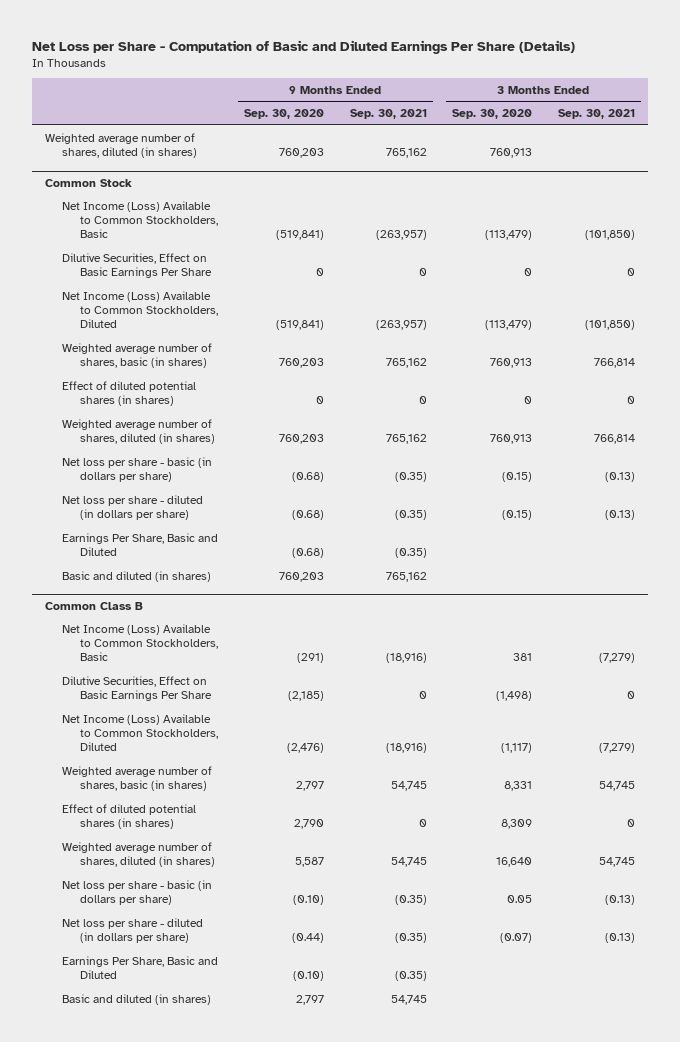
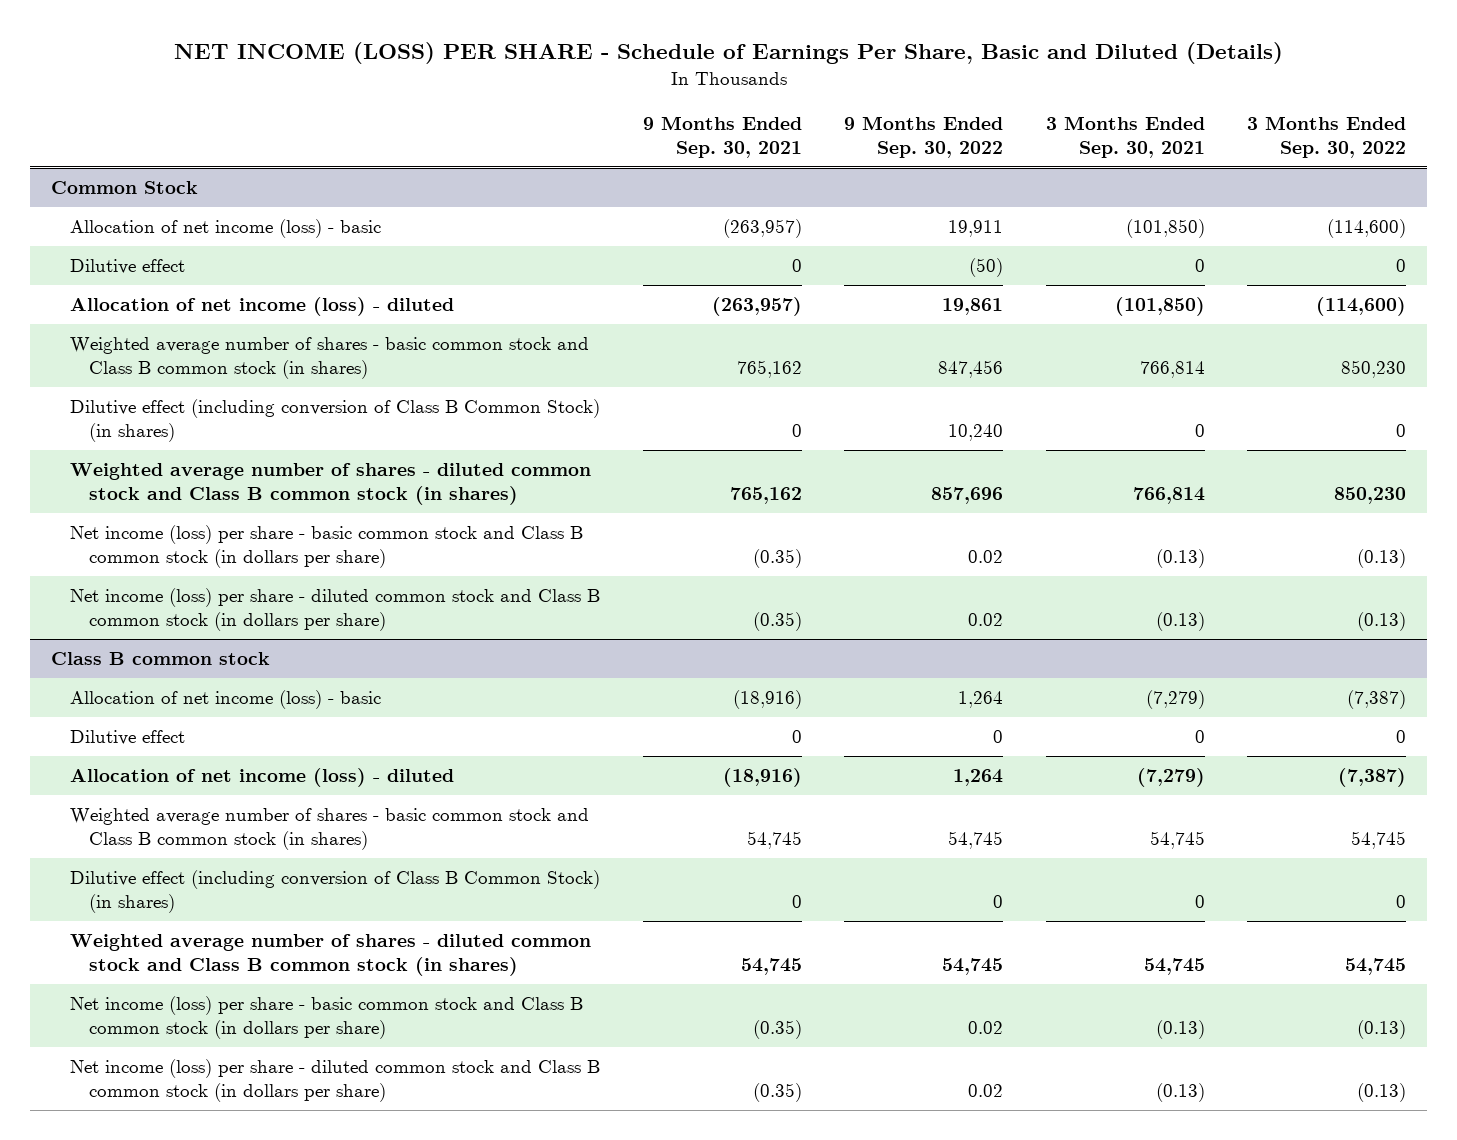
[32,39,576,54] Net Loss per Share - Computation of Basic and Diluted Earnings Per Share (Details) -> [173,42,1283,65] NET INCOME (LOSS) PER SHARE - Schedule of Earnings Per Share, Basic and Diluted (Details)
[244,109,325,120] Sep. 30, 2020 -> none
[452,109,533,120] Sep. 30, 2020 -> none
none -> [844,115,1004,158] 9 Months Ended Sep. 30, 2022
none -> [1247,115,1407,158] 3 Months Ended Sep. 30, 2022
[45,132,198,158] Weighted average number of shares, diluted (in shares) -> none
[62,532,219,556] Earnings Per Share, Basic and Diluted -> none
[62,570,212,582] Basic and diluted (in shares) -> none
[62,955,219,979] Earnings Per Share, Basic and Diluted -> none
[62,993,212,1005] Basic and diluted (in shares) -> none
[62,200,218,239] Net Income (Loss) Available to Common Stockholders, Basic -> [70,218,382,238] Allocation of net income (loss) - basic
[62,252,212,278] Dilutive Securities, Effect on Basic Earnings Per Share -> [70,258,186,274] Dilutive effect
[62,290,218,329] Net Income (Loss) Available to Common Stockholders, Diluted -> [70,296,455,316] Allocation of net income (loss) - diluted
[62,342,213,368] Weighted average number of shares, basic (in shares) -> [70,336,590,379] Weighted average number of shares - basic common stock and Class B common stock (in shares)
[62,380,197,406] Effect of diluted potential shares (in shares) -> [70,398,601,442] Dilutive effect (including conversion of Class B Common Stock) (in shares)
[62,418,215,444] Weighted average number of shares, diluted (in shares) -> [70,462,592,505] Weighted average number of shares - diluted common stock and Class B common stock (in shares)
[62,456,213,482] Net loss per share - basic (in dollars per share) -> [70,524,584,568] Net income (loss) per share - basic common stock and Class B common stock (in dollars per share)
[62,494,204,520] Net loss per share - diluted (in dollars per share) -> [70,587,601,631] Net income (loss) per share - diluted common stock and Class B common stock (in dollars per share)
[45,601,144,610] Common Class B -> [51,651,271,665] Class B common stock
[62,623,218,662] Net Income (Loss) Available to Common Stockholders, Basic -> [70,689,382,709] Allocation of net income (loss) - basic
[62,675,212,701] Dilutive Securities, Effect on Basic Earnings Per Share -> [70,729,186,745] Dilutive effect
[62,713,218,752] Net Income (Loss) Available to Common Stockholders, Diluted -> [70,767,455,787] Allocation of net income (loss) - diluted
[62,765,213,791] Weighted average number of shares, basic (in shares) -> [70,807,590,850] Weighted average number of shares - basic common stock and Class B common stock (in shares)
[62,803,197,829] Effect of diluted potential shares (in shares) -> [70,869,601,913] Dilutive effect (including conversion of Class B Common Stock) (in shares)
[62,841,215,867] Weighted average number of shares, diluted (in shares) -> [70,933,592,976] Weighted average number of shares - diluted common stock and Class B common stock (in shares)
[62,879,213,905] Net loss per share - basic (in dollars per share) -> [70,995,584,1039] Net income (loss) per share - basic common stock and Class B common stock (in dollars per share)
[62,917,204,943] Net loss per share - diluted (in dollars per share) -> [70,1058,601,1102] Net income (loss) per share - diluted common stock and Class B common stock (in dollars per share)

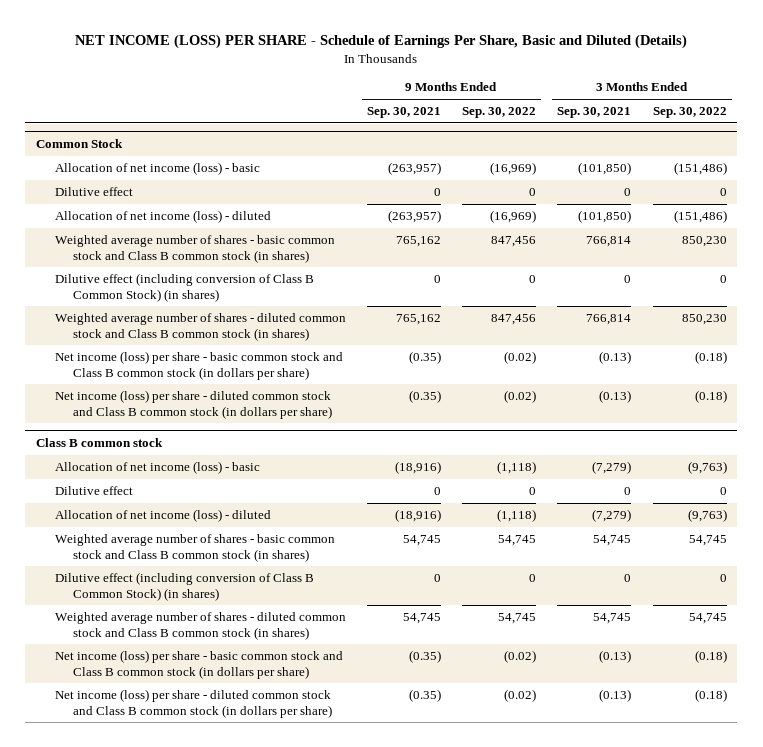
[948,219,1004,237] 19,911 -> [490,161,537,175] (16,969)
[1327,218,1407,238] (114,600) -> [673,161,727,175] (151,486)
[969,257,1004,277] (50) -> [529,187,537,196] 0
[942,297,1004,315] 19,861 -> [490,209,537,223] (16,969)
[1316,296,1407,316] (114,600) -> [673,209,727,223] (151,486)
[948,423,1004,441] 10,240 -> [529,274,537,283] 0
[931,486,1004,504] 857,696 -> [491,313,537,325] 847,456
[968,549,1004,563] 0.02 -> [504,350,537,364] (0.02)
[1357,548,1407,568] (0.13) -> [694,350,727,364] (0.18)
[968,612,1004,626] 0.02 -> [504,389,537,403] (0.02)
[1357,611,1407,631] (0.13) -> [694,389,727,403] (0.18)
[958,690,1004,708] 1,264 -> [497,460,537,474] (1,118)
[1347,689,1407,709] (7,387) -> [687,460,727,474] (9,763)
[953,768,1004,786] 1,264 -> [497,508,537,522] (1,118)
[1338,767,1407,787] (7,387) -> [687,508,727,522] (9,763)
[968,1020,1004,1034] 0.02 -> [504,649,537,663] (0.02)
[1357,1019,1407,1039] (0.13) -> [694,649,727,663] (0.18)
[968,1083,1004,1097] 0.02 -> [504,688,537,702] (0.02)
[1357,1082,1407,1102] (0.13) -> [694,688,727,702] (0.18)

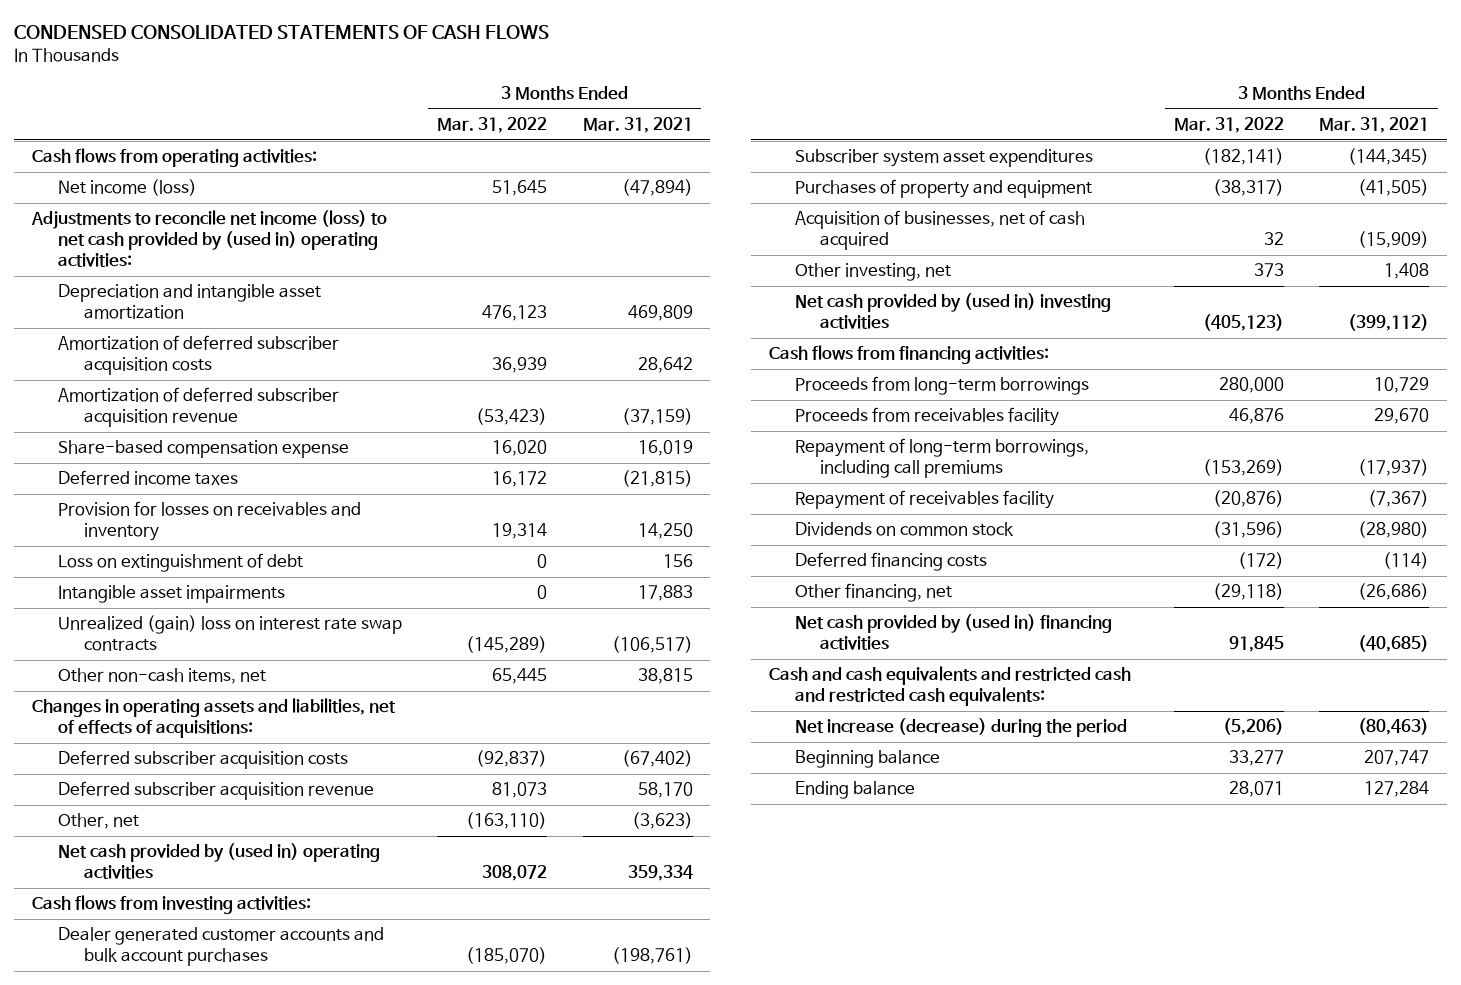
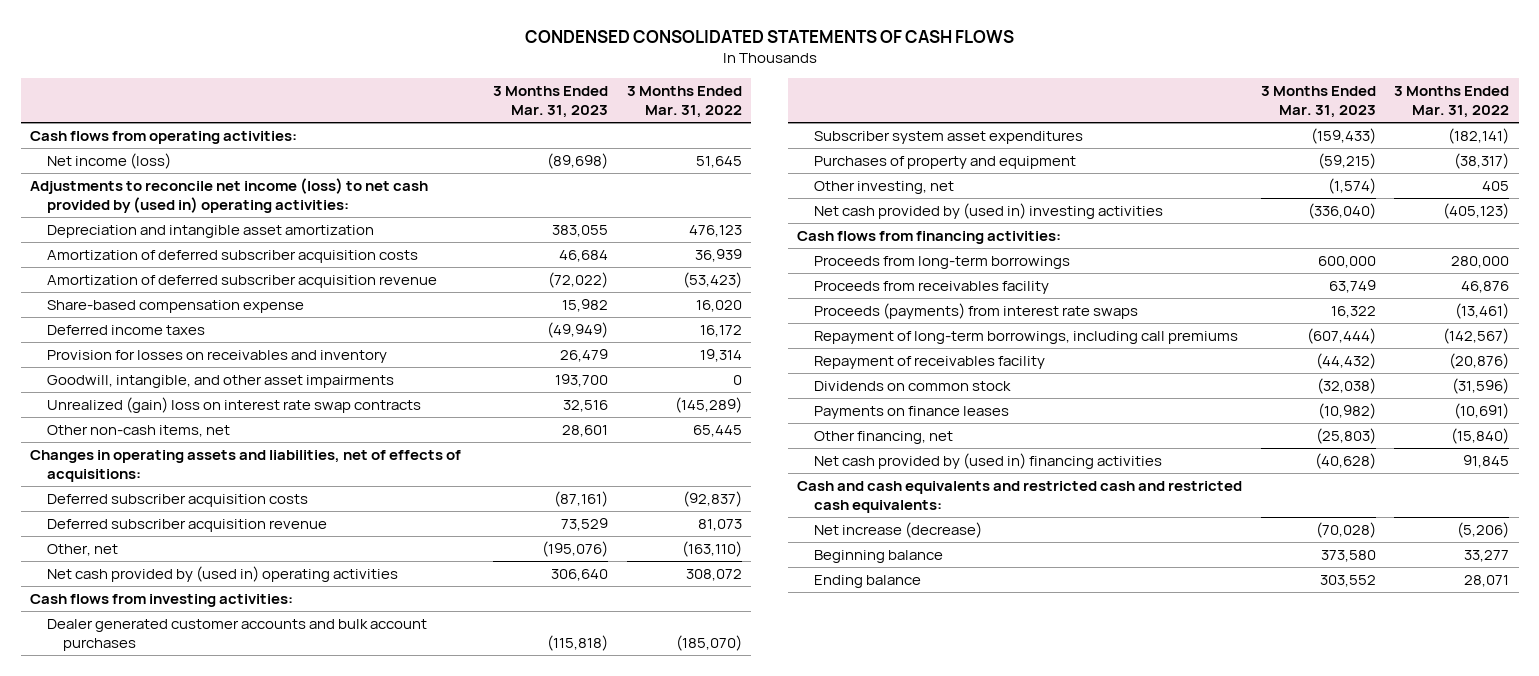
[582,117,693,134] Mar. 31, 2021 -> none
none -> [493,86,609,118] 3 Months Ended Mar. 31, 2023
[57,553,303,573] Loss on extinguishment of debt -> none
[57,585,285,604] Intangible asset impairments -> [46,375,394,389] Goodwill, intangible, and other asset impairments
[794,210,1085,251] Acquisition of businesses, net of cash acquired -> none
[1254,263,1285,278] 373 -> [1482,181,1510,192] 405
none -> [814,303,1139,320] Proceeds (payments) from interest rate swaps
[1203,459,1285,477] (153,269) -> [1443,328,1510,345] (142,567)
[794,552,987,572] Deferred financing costs -> none
none -> [814,406,1010,420] Payments on finance leases
[1213,583,1285,601] (29,118) -> [1451,428,1510,445] (15,840)
[794,718,1127,738] Net increase (decrease) during the period -> [814,522,983,539] Net increase (decrease)

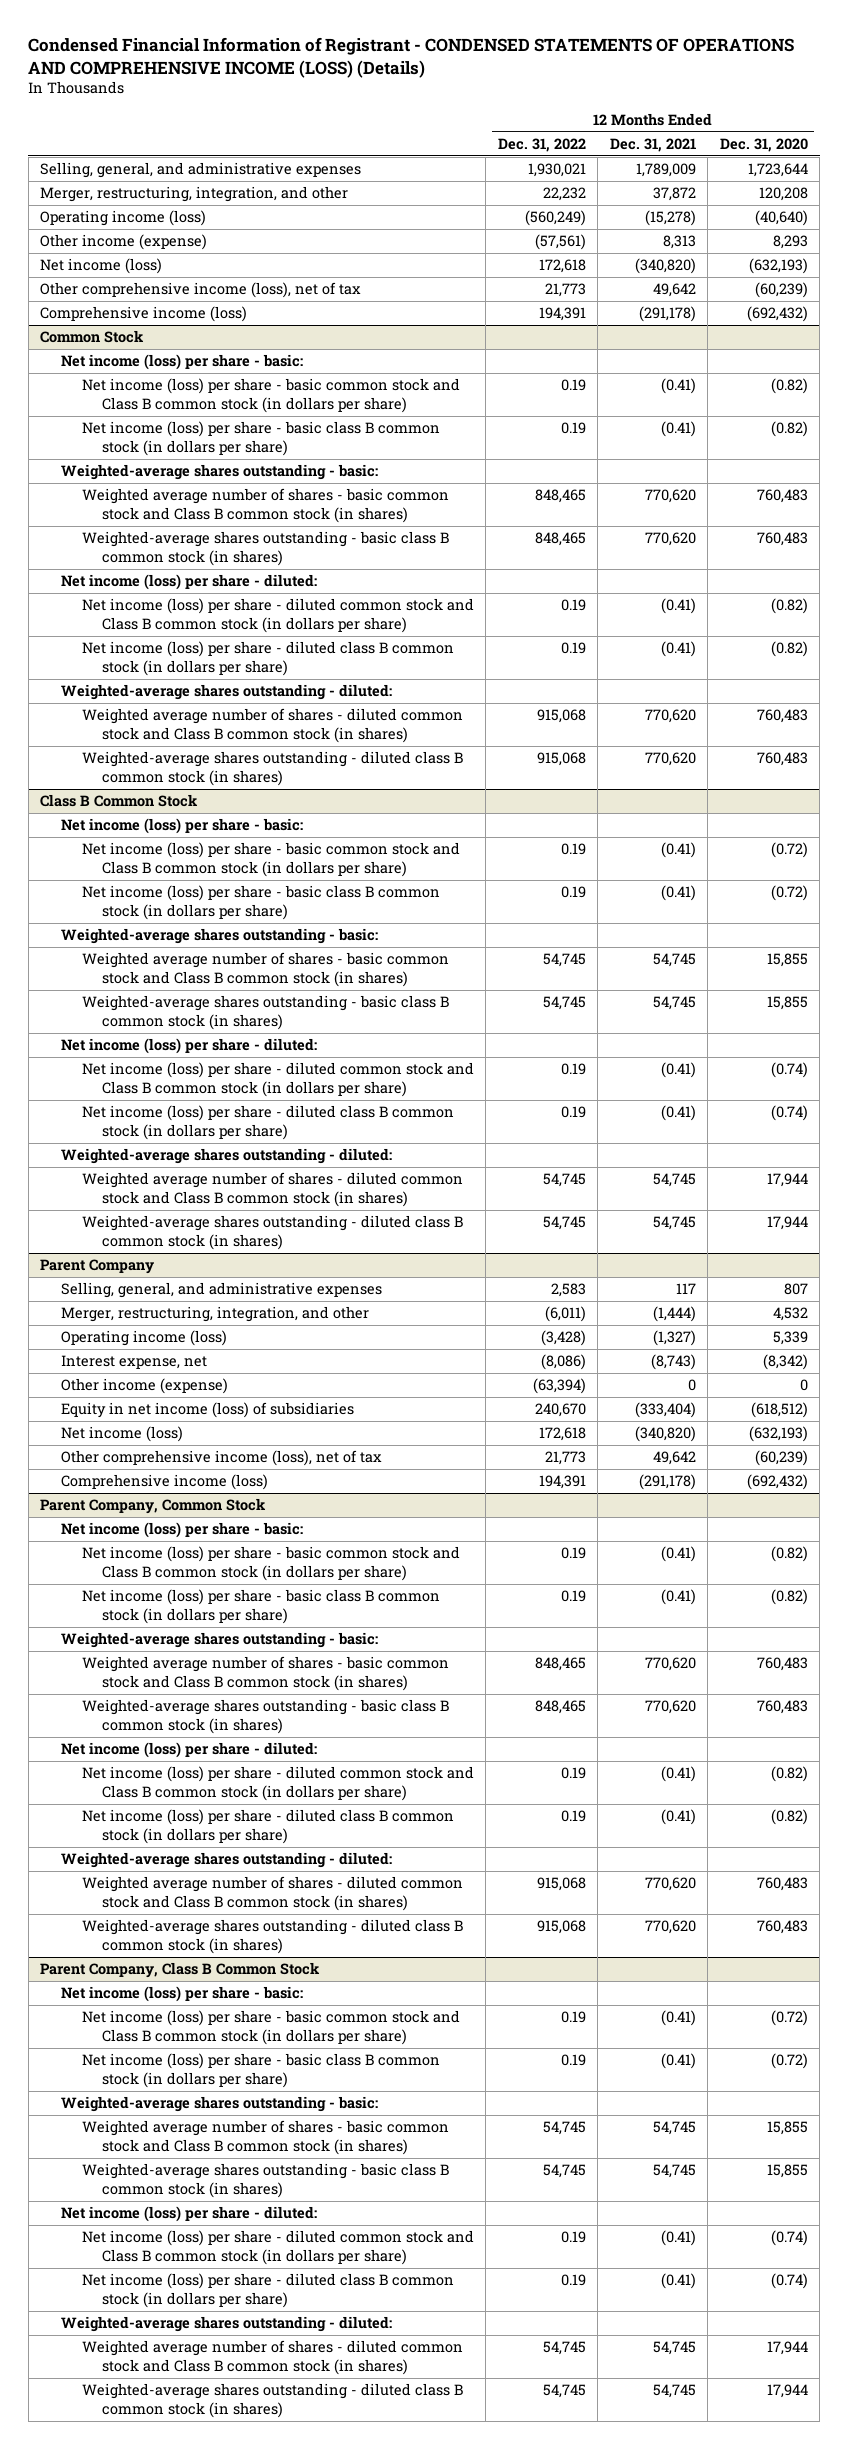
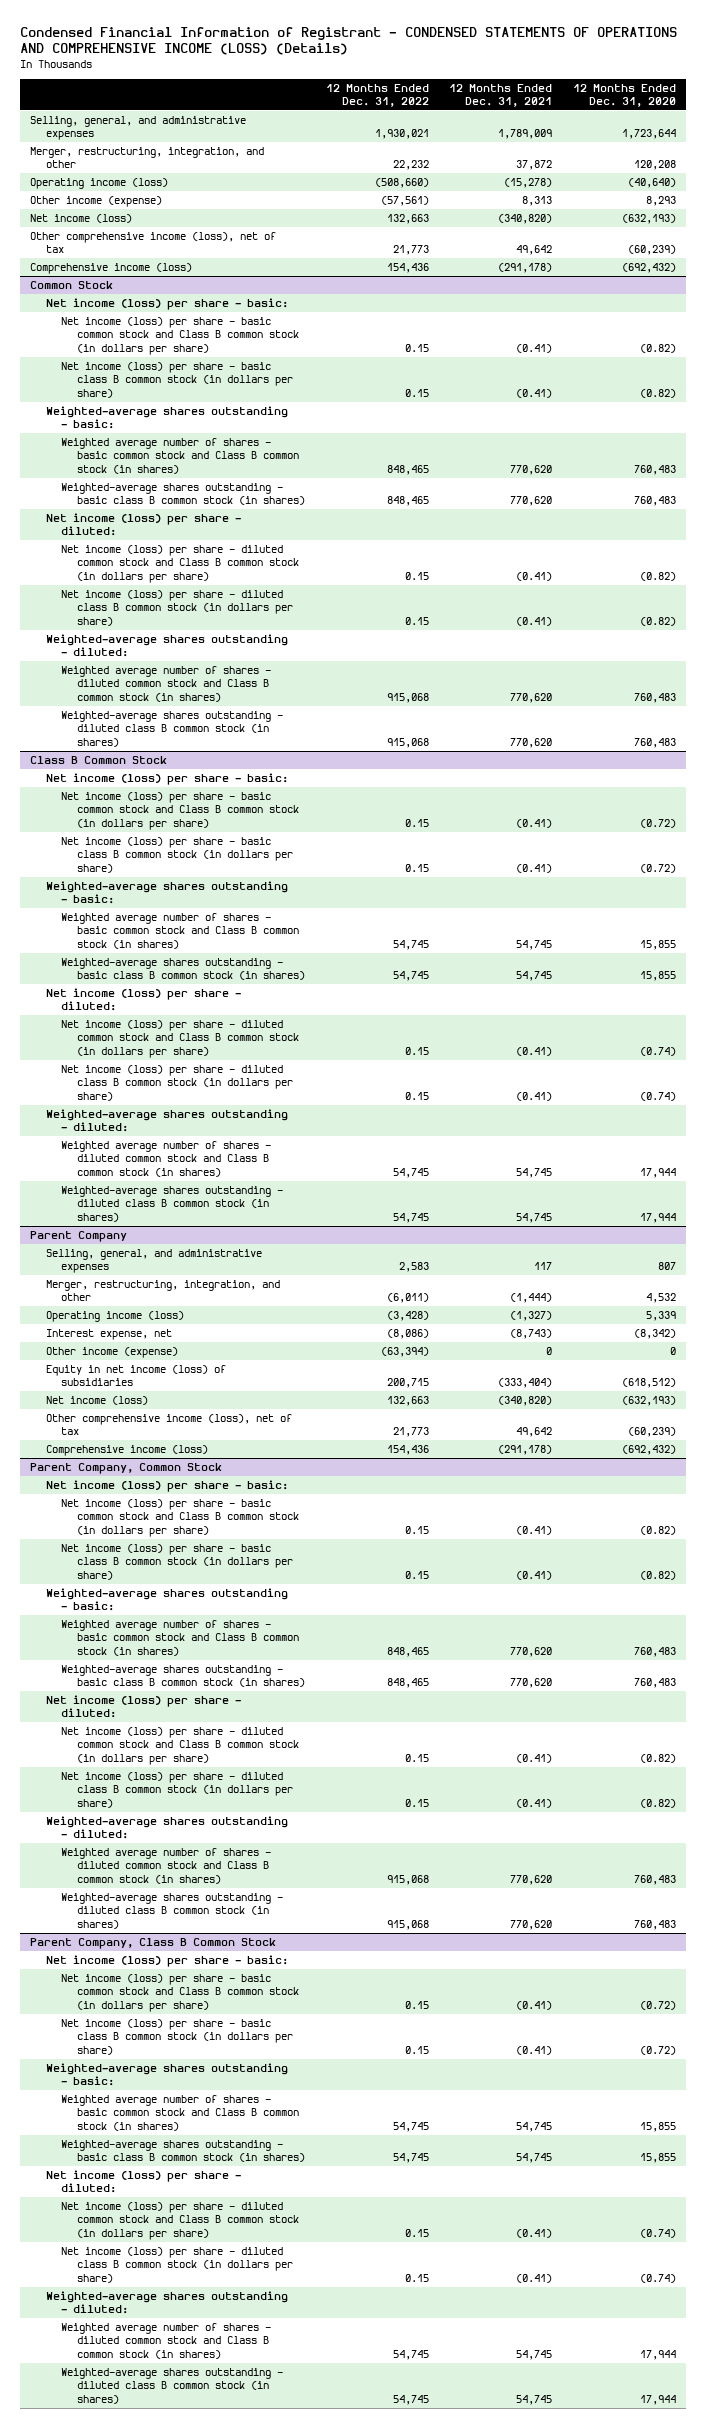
[524,210,586,227] (560,249) -> [374,178,429,189] (508,660)
[538,259,586,274] 172,618 -> [386,214,429,225] 132,663
[538,307,586,322] 194,391 -> [386,263,429,274] 154,436
[560,379,586,392] 0.19 -> [404,343,429,352] 0.15
[560,422,586,435] 0.19 -> [404,388,429,397] 0.15
[560,599,586,612] 0.19 -> [404,571,429,580] 0.15
[560,642,586,655] 0.19 -> [404,616,429,625] 0.15
[560,843,586,856] 0.19 -> [404,818,429,827] 0.15
[560,886,586,899] 0.19 -> [404,863,429,872] 0.15
[560,1063,586,1076] 0.19 -> [404,1046,429,1055] 0.15
[560,1106,586,1119] 0.19 -> [404,1091,429,1100] 0.15
[534,1403,586,1418] 240,670 -> [386,1378,429,1389] 200,715
[538,1427,586,1442] 172,618 -> [386,1396,429,1407] 132,663
[538,1475,586,1490] 194,391 -> [386,1445,429,1456] 154,436
[560,1547,586,1560] 0.19 -> [404,1525,429,1534] 0.15
[560,1590,586,1603] 0.19 -> [404,1570,429,1579] 0.15
[560,1767,586,1780] 0.19 -> [404,1753,429,1762] 0.15
[560,1810,586,1823] 0.19 -> [404,1798,429,1807] 0.15
[560,2011,586,2024] 0.19 -> [404,2000,429,2009] 0.15
[560,2054,586,2067] 0.19 -> [404,2045,429,2054] 0.15
[560,2231,586,2244] 0.19 -> [404,2228,429,2237] 0.15
[560,2274,586,2287] 0.19 -> [404,2273,429,2282] 0.15

